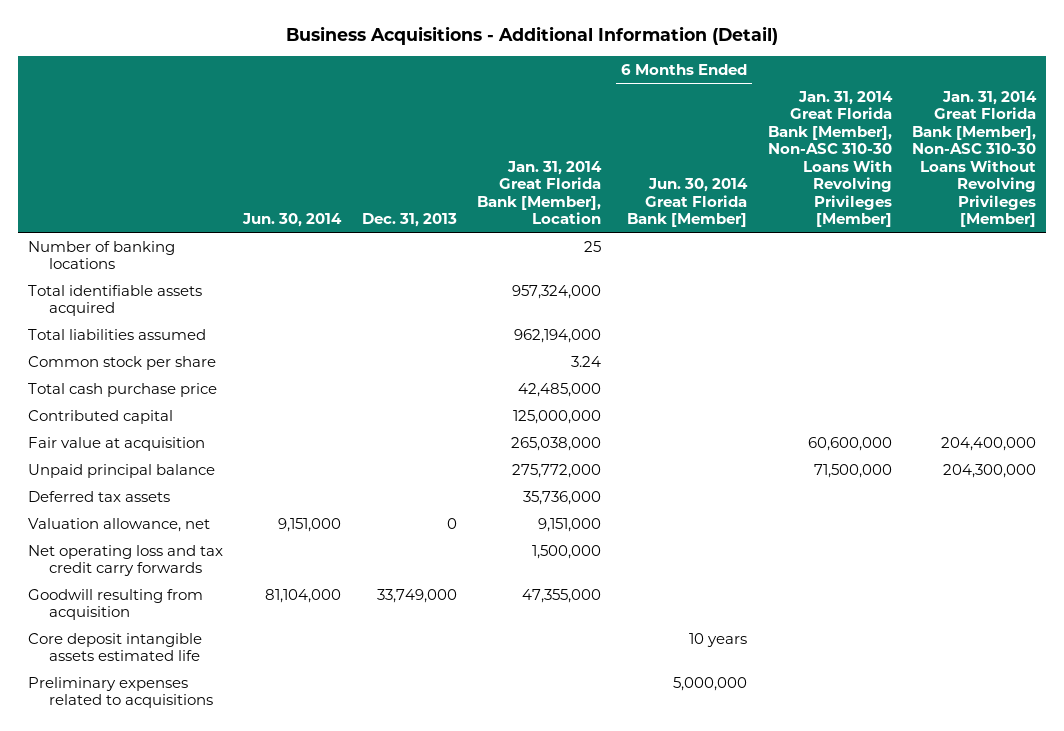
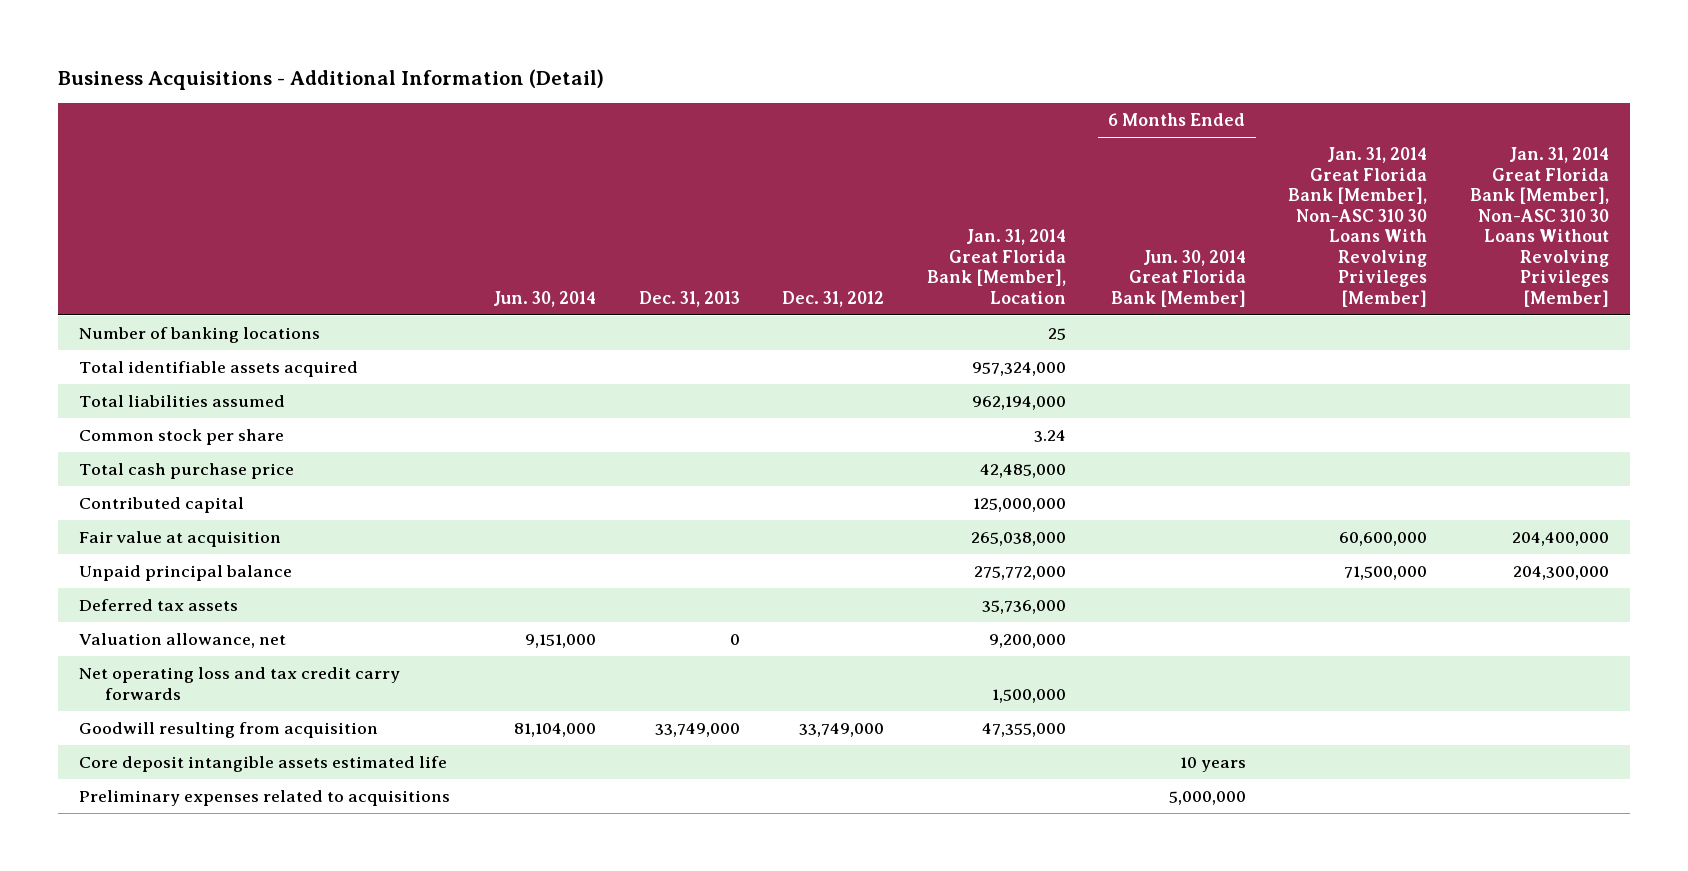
[767,90,893,228] Jan. 31, 2014 Great Florida Bank [Member], Non-ASC 310-30 Loans With Revolving Privileges [Member] -> none
[912,90,1038,228] Jan. 31, 2014 Great Florida Bank [Member], Non-ASC 310-30 Loans Without Revolving Privileges [Member] -> none
none -> [782,290,885,307] Dec. 31, 2012
none -> [1288,147,1428,307] Jan. 31, 2014 Great Florida Bank [Member], Non-ASC 310 30 Loans With Revolving Privileges [Member]
none -> [1469,147,1609,307] Jan. 31, 2014 Great Florida Bank [Member], Non-ASC 310 30 Loans Without Revolving Privileges [Member]
[538,517,602,532] 9,151,000 -> [988,634,1066,649] 9,200,000

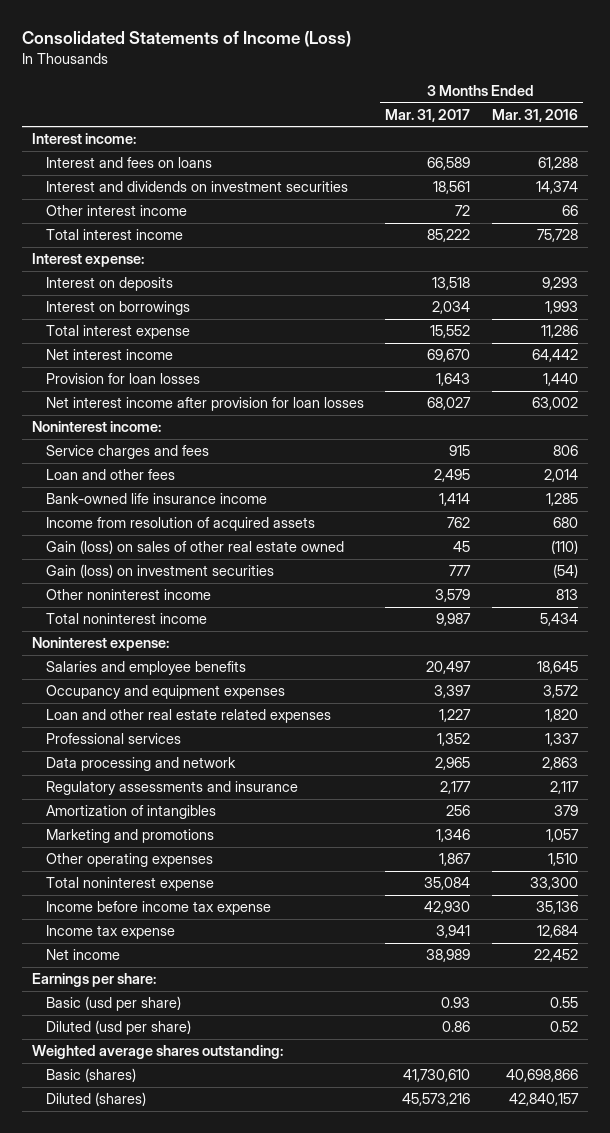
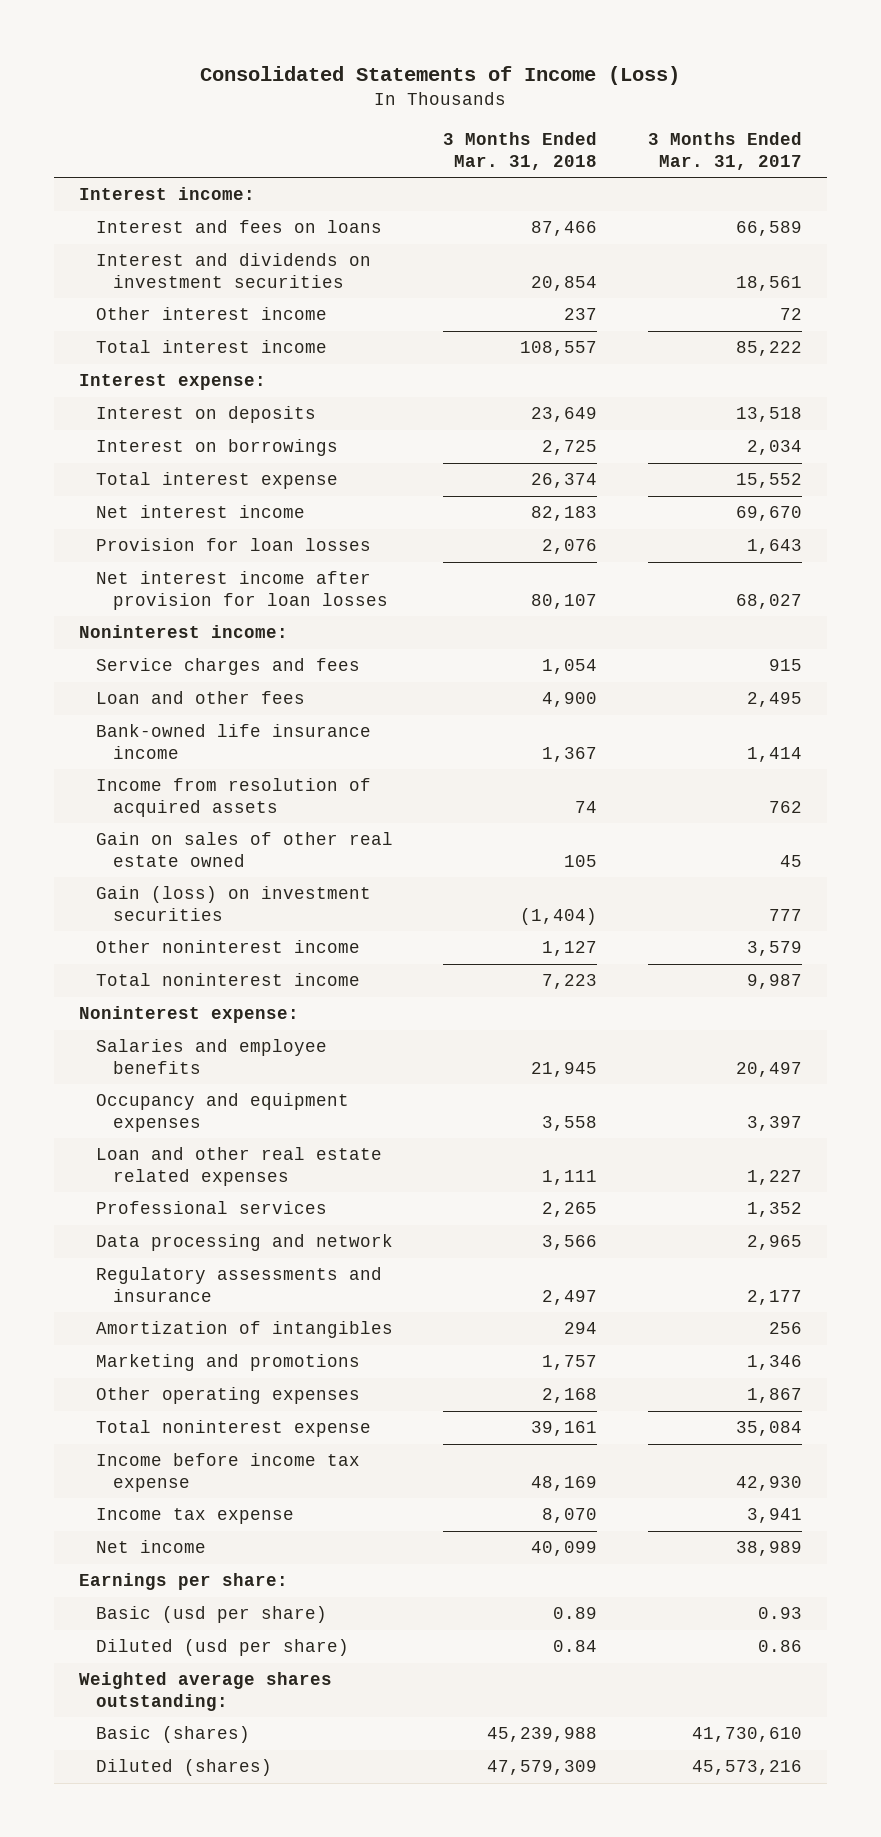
[491,108,578,122] Mar. 31, 2016 -> none
none -> [443,132,598,170] 3 Months Ended Mar. 31, 2018
[45,540,344,555] Gain (loss) on sales of other real estate owned -> [96,832,394,867] Gain on sales of other real estate owned

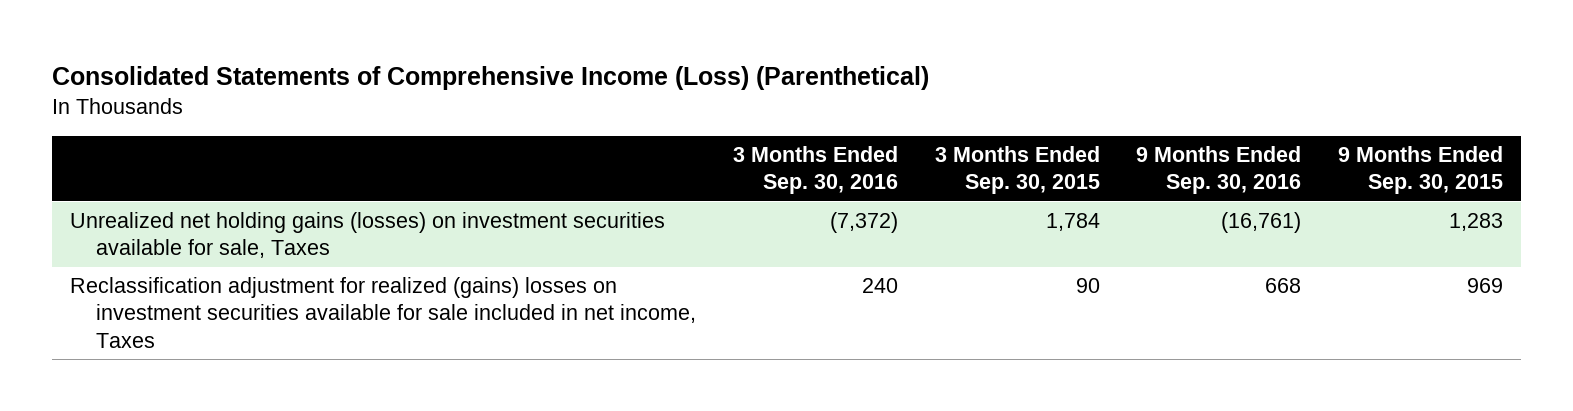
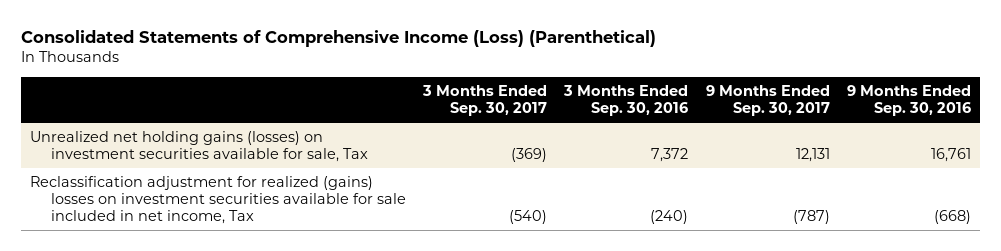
[934,146,1100,195] 3 Months Ended Sep. 30, 2015 -> none
[1338,146,1504,195] 9 Months Ended Sep. 30, 2015 -> none
none -> [421,84,547,116] 3 Months Ended Sep. 30, 2017
none -> [705,84,830,116] 9 Months Ended Sep. 30, 2017
[70,212,666,259] Unrealized net holding gains (losses) on investment securities available for sale, Taxes -> [29,131,368,163] Unrealized net holding gains (losses) on investment securities available for sale, Tax
[829,212,898,234] (7,372) -> [651,148,689,163] 7,372
[1221,212,1302,234] (16,761) -> [931,148,972,163] 16,761
[70,277,697,348] Reclassification adjustment for realized (gains) losses on investment securities available for sale included in net income, Taxes -> [29,176,406,225] Reclassification adjustment for realized (gains) losses on investment securities available for sale included in net income, Tax
[861,278,898,294] 240 -> [650,210,689,225] (240)
[1265,278,1302,294] 668 -> [934,210,972,225] (668)

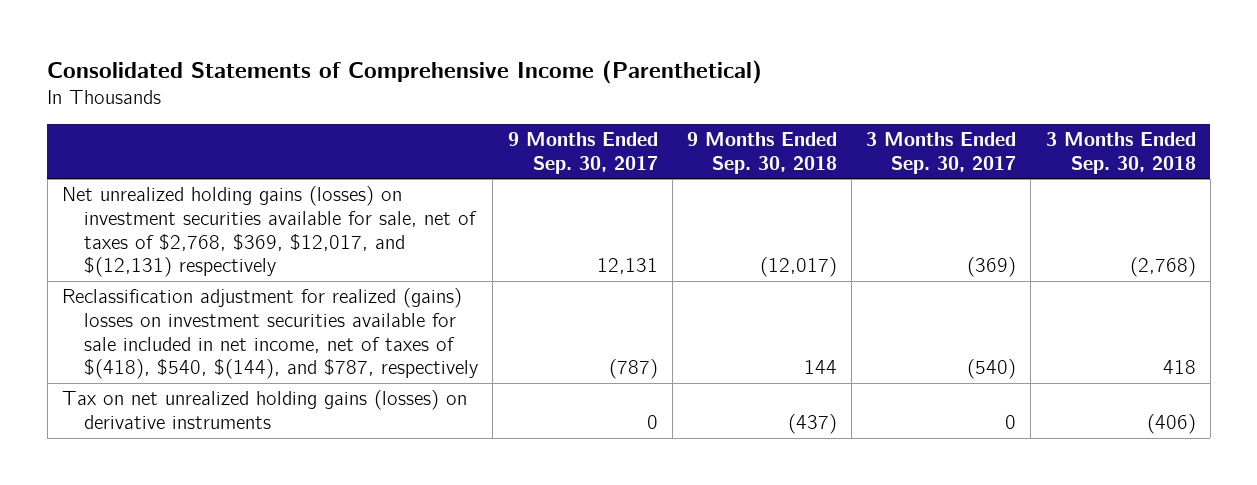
[20,30,656,48] Consolidated Statements of Comprehensive Income (Loss) (Parenthetical) -> [47,59,763,84] Consolidated Statements of Comprehensive Income (Parenthetical)
[563,84,689,116] 3 Months Ended Sep. 30, 2016 -> none
[847,84,972,116] 9 Months Ended Sep. 30, 2016 -> none
none -> [686,131,837,174] 9 Months Ended Sep. 30, 2018
none -> [1045,131,1196,174] 3 Months Ended Sep. 30, 2018
[29,131,368,163] Unrealized net holding gains (losses) on investment securities available for sale, Tax -> [61,186,478,278] Net unrealized holding gains (losses) on investment securities available for sale, net of taxes of $2,768, $369, $12,017, and $(12,131) respectively
[29,176,406,225] Reclassification adjustment for realized (gains) losses on investment securities available for sale included in net income, Tax -> [61,288,479,380] Reclassification adjustment for realized (gains) losses on investment securities available for sale included in net income, net of taxes of $(418), $540, $(144), and $787, respectively
none -> [61,390,467,430] Tax on net unrealized holding gains (losses) on derivative instruments

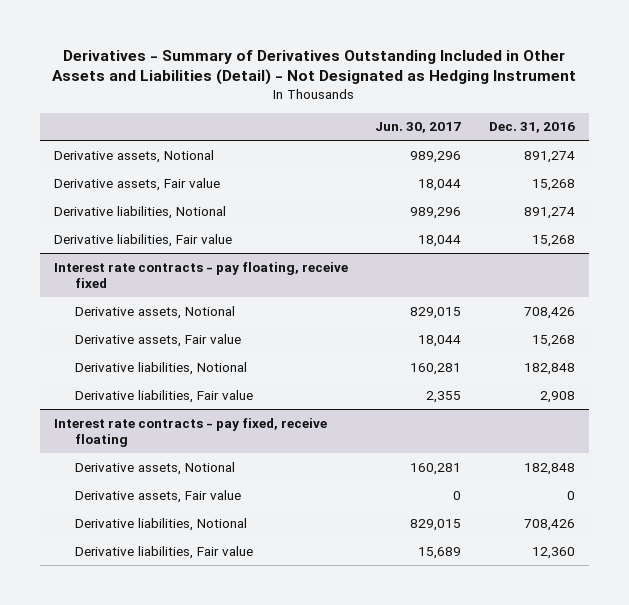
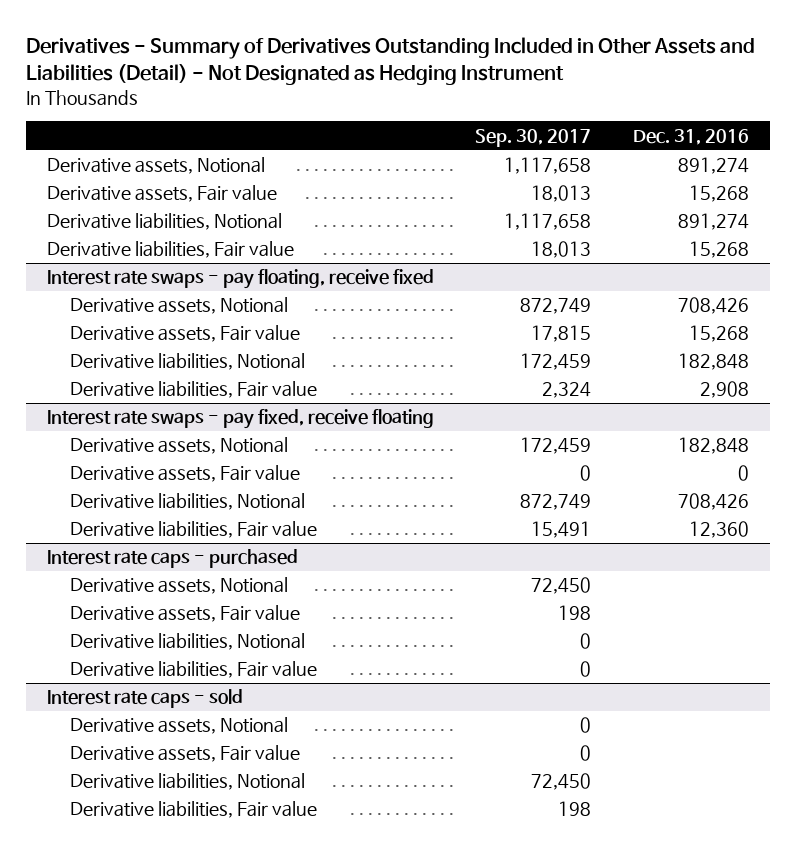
[375,122,462,134] Jun. 30, 2017 -> none
none -> [475,128,592,147] Sep. 30, 2017
[53,261,348,289] Interest rate contracts - pay floating, receive fixed -> [46,269,434,290] Interest rate swaps - pay floating, receive fixed
[53,417,327,448] Interest rate contracts - pay fixed, receive floating -> [46,409,434,430] Interest rate swaps - pay fixed, receive floating
none -> [46,549,298,569] Interest rate caps - purchased
none -> [69,577,288,595] Derivative assets, Notional
none -> [69,605,300,623] Derivative assets, Fair value
none -> [69,633,305,651] Derivative liabilities, Notional
none -> [69,661,317,679] Derivative liabilities, Fair value
none -> [46,689,243,709] Interest rate caps - sold
none -> [69,717,288,735] Derivative assets, Notional
none -> [69,745,300,763] Derivative assets, Fair value
none -> [69,773,305,791] Derivative liabilities, Notional
none -> [69,801,317,819] Derivative liabilities, Fair value

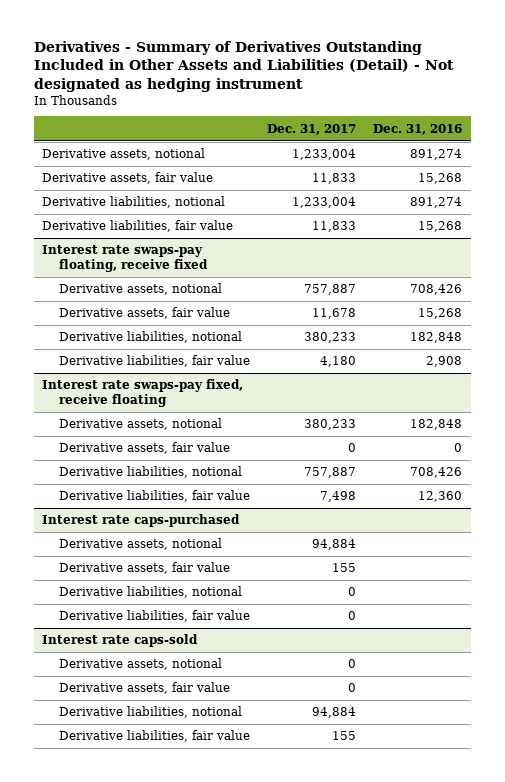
[25,37,755,86] Derivatives - Summary of Derivatives Outstanding Included in Other Assets and Liabilities (Detail) - Not Designated as Hedging Instrument -> [33,41,454,92] Derivatives - Summary of Derivatives Outstanding Included in Other Assets and Liabilities (Detail) - Not designated as hedging instrument
[475,128,592,147] Sep. 30, 2017 -> none
none -> [266,123,356,135] Dec. 31, 2017
[46,157,265,175] Derivative assets, Notional -> [42,148,206,161] Derivative assets, notional
[46,185,277,203] Derivative assets, Fair value -> [42,172,214,185] Derivative assets, fair value
[46,213,282,231] Derivative liabilities, Notional -> [42,196,226,209] Derivative liabilities, notional
[46,241,294,259] Derivative liabilities, Fair value -> [42,220,234,233] Derivative liabilities, fair value
[46,269,434,290] Interest rate swaps - pay floating, receive fixed -> [42,245,208,273] Interest rate swaps-pay floating, receive fixed
[69,297,288,315] Derivative assets, Notional -> [58,283,222,296] Derivative assets, notional
[69,325,300,343] Derivative assets, Fair value -> [58,307,230,320] Derivative assets, fair value
[69,353,305,371] Derivative liabilities, Notional -> [58,331,242,344] Derivative liabilities, notional
[69,381,317,399] Derivative liabilities, Fair value -> [58,355,250,368] Derivative liabilities, fair value
[46,409,434,430] Interest rate swaps - pay fixed, receive floating -> [42,379,244,408] Interest rate swaps-pay fixed, receive floating
[69,437,288,455] Derivative assets, Notional -> [58,418,222,431] Derivative assets, notional
[69,465,300,483] Derivative assets, Fair value -> [58,442,230,455] Derivative assets, fair value
[69,493,305,511] Derivative liabilities, Notional -> [58,466,242,479] Derivative liabilities, notional
[69,521,317,539] Derivative liabilities, Fair value -> [58,490,250,503] Derivative liabilities, fair value
[46,549,298,569] Interest rate caps - purchased -> [42,514,241,528] Interest rate caps-purchased
[69,577,288,595] Derivative assets, Notional -> [58,538,222,551] Derivative assets, notional
[69,605,300,623] Derivative assets, Fair value -> [58,562,230,575] Derivative assets, fair value
[69,633,305,651] Derivative liabilities, Notional -> [58,586,242,599] Derivative liabilities, notional
[69,661,317,679] Derivative liabilities, Fair value -> [58,610,250,623] Derivative liabilities, fair value
[46,689,243,709] Interest rate caps - sold -> [42,634,199,648] Interest rate caps-sold
[69,717,288,735] Derivative assets, Notional -> [58,658,222,671] Derivative assets, notional
[69,745,300,763] Derivative assets, Fair value -> [58,682,230,695] Derivative assets, fair value
[69,773,305,791] Derivative liabilities, Notional -> [58,706,242,719] Derivative liabilities, notional
[69,801,317,819] Derivative liabilities, Fair value -> [58,730,250,743] Derivative liabilities, fair value

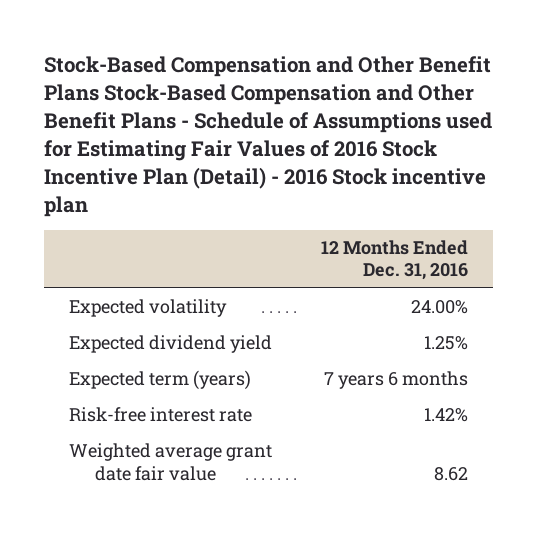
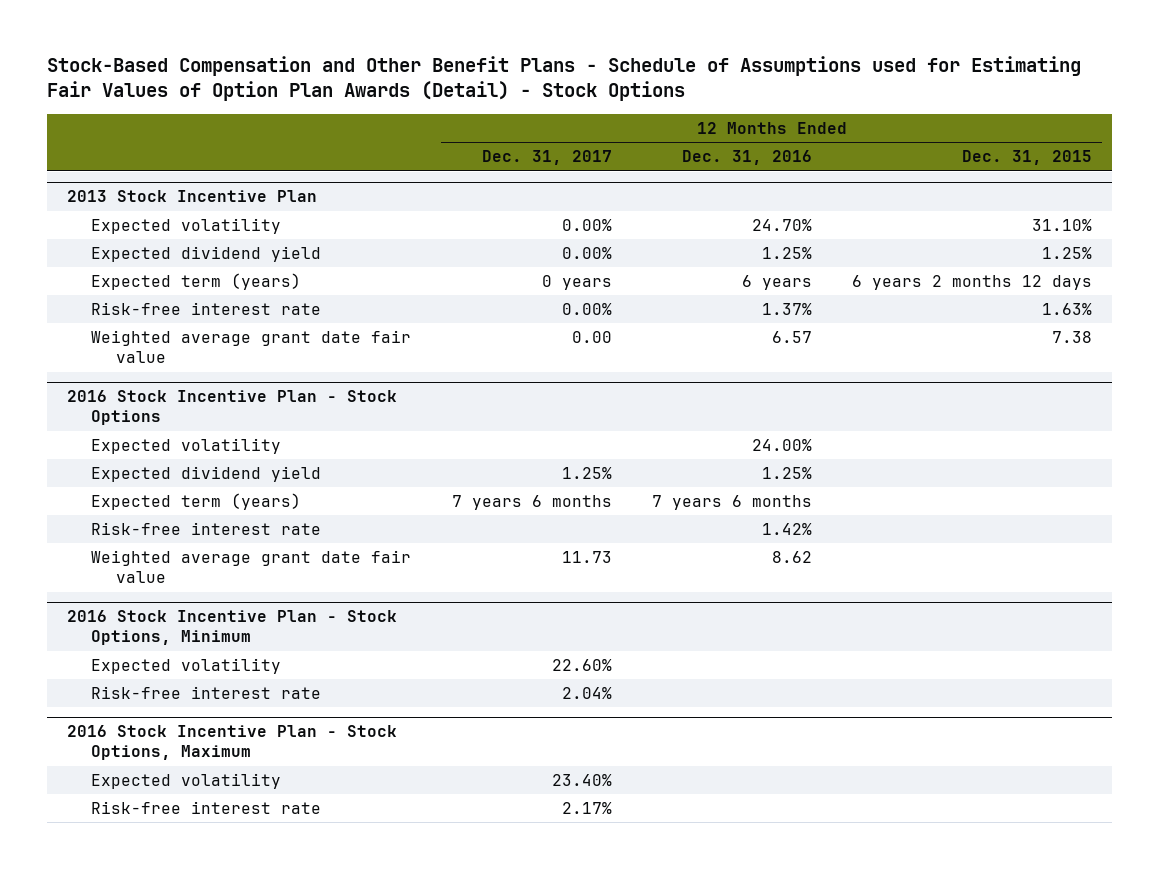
[44,56,493,217] Stock-Based Compensation and Other Benefit Plans Stock-Based Compensation and Other Benefit Plans - Schedule of Assumptions used for Estimating Fair Values of 2016 Stock Incentive Plan (Detail) - 2016 Stock incentive plan -> [47,56,1082,102] Stock-Based Compensation and Other Benefit Plans - Schedule of Assumptions used for Estimating Fair Values of Option Plan Awards (Detail) - Stock Options
none -> [481,150,612,166] Dec. 31, 2017
none -> [961,150,1092,166] Dec. 31, 2015
none -> [67,190,318,203] 2013 Stock Incentive Plan
none -> [91,218,282,235] Expected volatility
none -> [91,246,322,263] Expected dividend yield
none -> [91,273,302,291] Expected term (years)
none -> [91,302,322,316] Risk-free interest rate
none -> [91,330,412,364] Weighted average grant date fair value
none -> [67,390,398,426] 2016 Stock Incentive Plan - Stock Options
none -> [67,610,398,646] 2016 Stock Incentive Plan - Stock Options, Minimum
none -> [91,658,282,675] Expected volatility
none -> [91,686,322,700] Risk-free interest rate
none -> [67,725,398,761] 2016 Stock Incentive Plan - Stock Options, Maximum
none -> [91,773,282,790] Expected volatility
none -> [91,801,322,815] Risk-free interest rate

